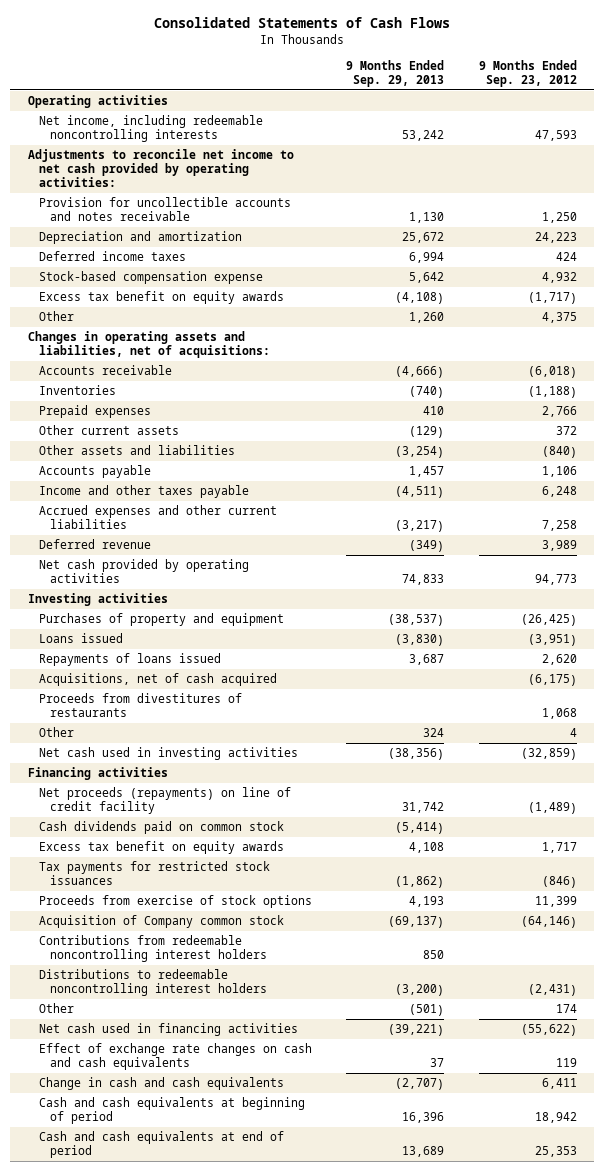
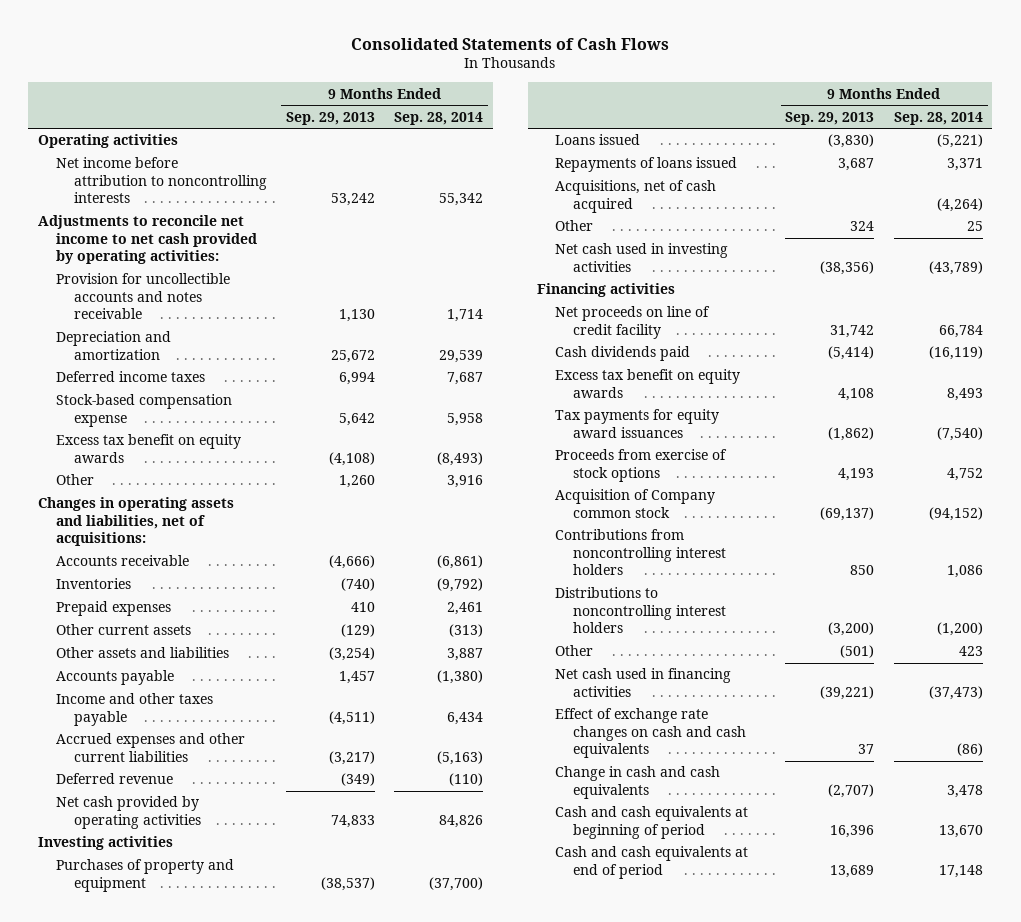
[478,59,577,87] 9 Months Ended Sep. 23, 2012 -> none
none -> [394,111,484,125] Sep. 28, 2014
[38,115,263,142] Net income, including redeemable noncontrolling interests -> [55,157,267,204] Net income before attribution to noncontrolling interests
[38,693,242,717] Proceeds from divestitures of restaurants -> none
[38,787,291,814] Net proceeds (repayments) on line of credit facility -> [555,306,711,339] Net proceeds on line of credit facility
[38,821,284,835] Cash dividends paid on common stock -> [555,346,691,362] Cash dividends paid
[38,861,270,885] Tax payments for restricted stock issuances -> [555,409,720,438] Tax payments for equity award issuances
[38,935,268,962] Contributions from redeemable noncontrolling interest holders -> [555,529,727,576] Contributions from noncontrolling interest holders
[38,969,268,996] Distributions to redeemable noncontrolling interest holders -> [555,587,727,634] Distributions to noncontrolling interest holders

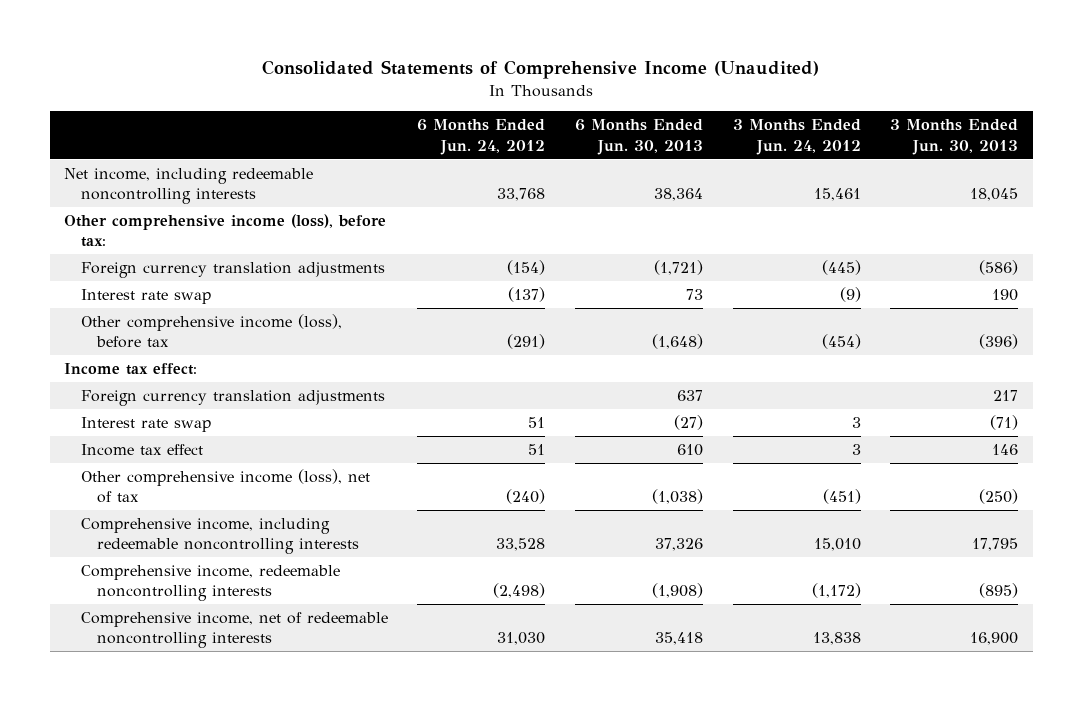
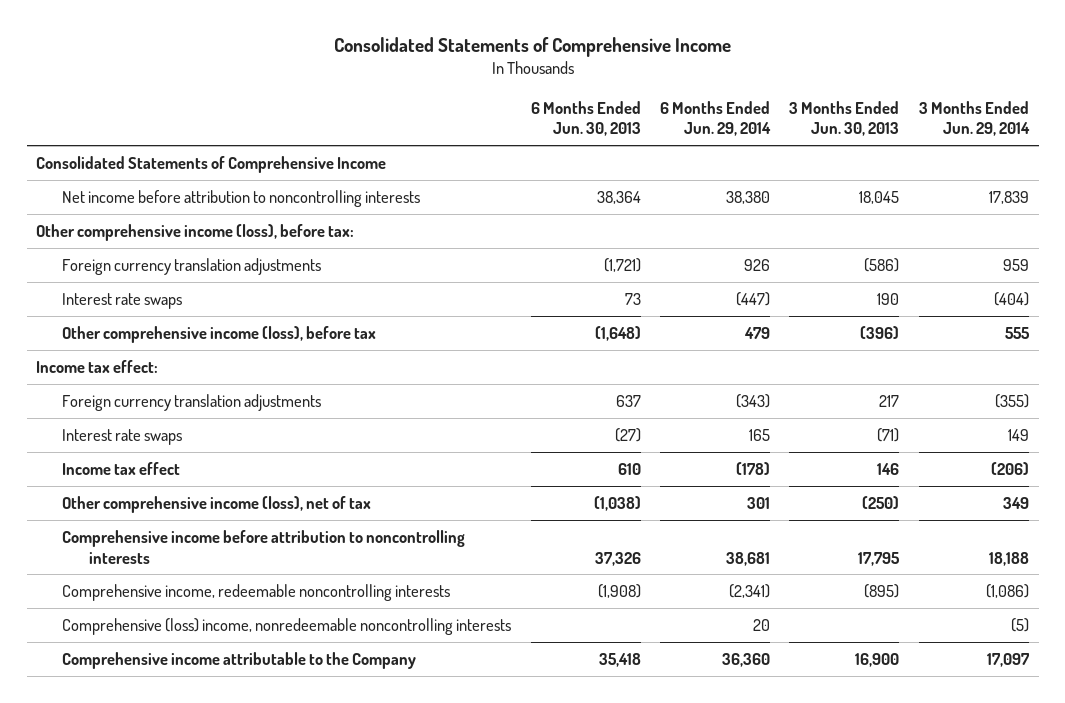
[262,60,820,80] Consolidated Statements of Comprehensive Income (Unaudited) -> [333,37,731,58] Consolidated Statements of Comprehensive Income
[417,119,546,155] 6 Months Ended Jun. 24, 2012 -> none
[732,119,861,155] 3 Months Ended Jun. 24, 2012 -> none
none -> [660,100,772,137] 6 Months Ended Jun. 29, 2014
none -> [918,100,1030,137] 3 Months Ended Jun. 29, 2014
none -> [36,155,387,173] Consolidated Statements of Comprehensive Income
[64,167,314,205] Net income, including redeemable noncontrolling interests -> [62,189,421,207] Net income before attribution to noncontrolling interests
[80,288,211,304] Interest rate swap -> [62,292,183,309] Interest rate swaps
[80,416,211,432] Interest rate swap -> [62,428,183,445] Interest rate swaps
[80,517,360,555] Comprehensive income, including redeemable noncontrolling interests -> [62,529,466,564] Comprehensive income before attribution to noncontrolling interests
none -> [62,617,512,635] Comprehensive (loss) income, nonredeemable noncontrolling interests
[80,611,388,649] Comprehensive income, net of redeemable noncontrolling interests -> [62,651,417,669] Comprehensive income attributable to the Company

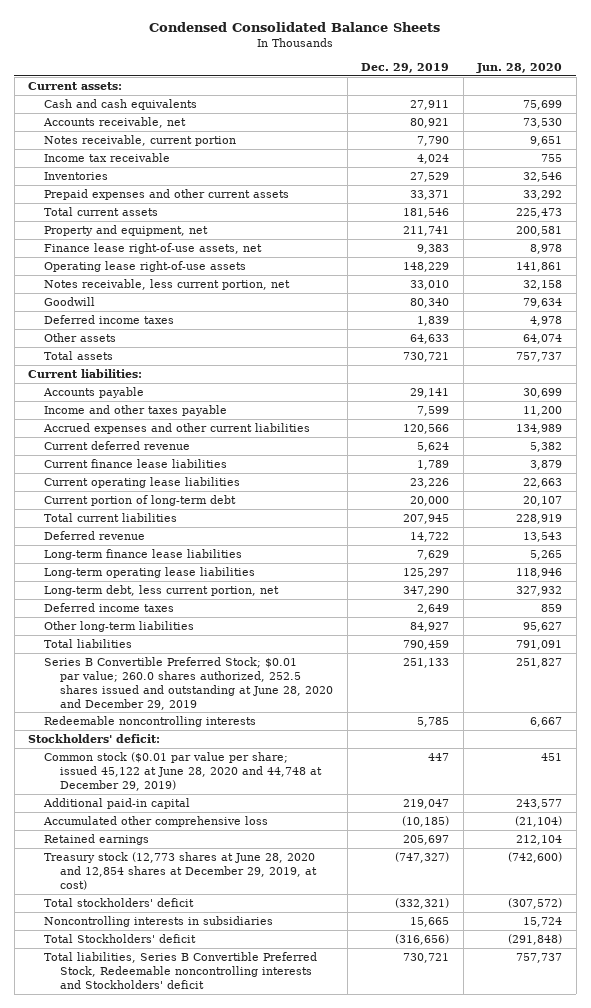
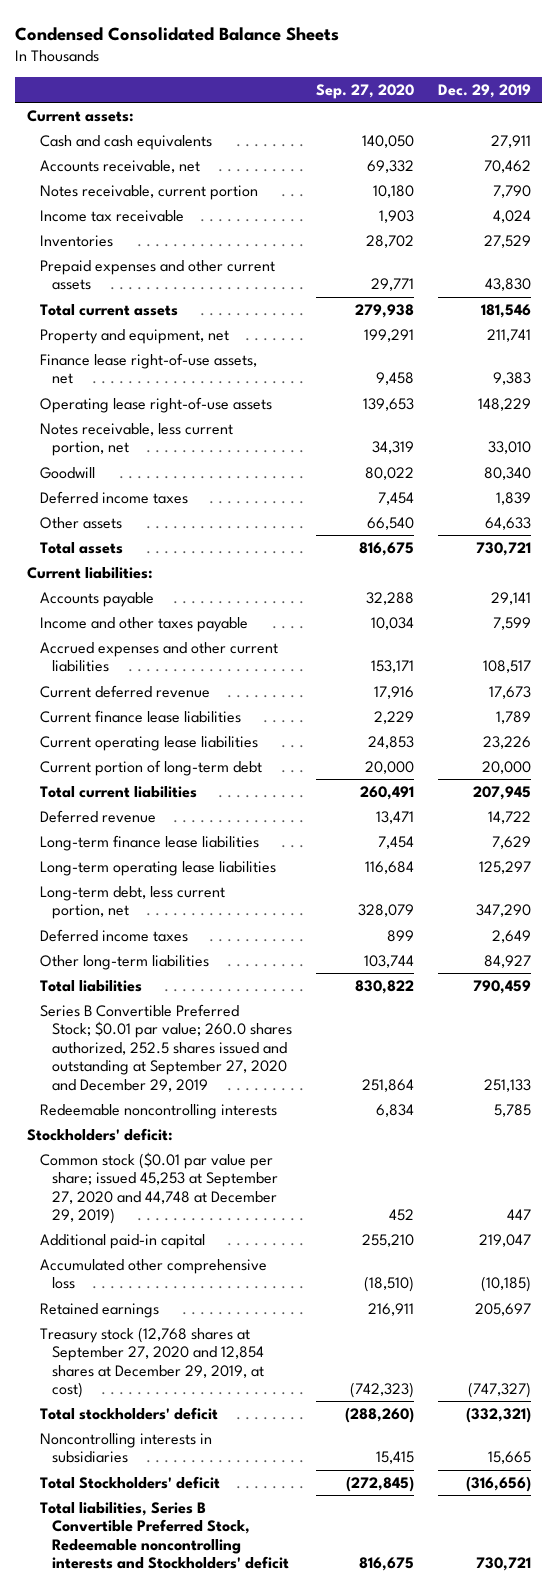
[476,62,563,73] Jun. 28, 2020 -> none
none -> [315,84,414,100] Sep. 27, 2020
[410,117,450,128] 80,921 -> [483,159,531,173] 70,462
[410,189,450,200] 33,371 -> [484,278,531,292] 43,830
[403,423,450,434] 120,566 -> [482,660,531,674] 108,517
[417,441,450,452] 5,624 -> [488,685,531,699] 17,673
[44,656,334,710] Series B Convertible Preferred Stock; $0.01 par value; 260.0 shares authorized, 252.5 shares issued and outstanding at June 28, 2020 and December 29, 2019 -> [39,1003,293,1092] Series B Convertible Preferred Stock; $0.01 par value; 260.0 shares authorized, 252.5 shares issued and outstanding at September 27, 2020 and December 29, 2019
[44,751,323,791] Common stock ($0.01 par value per share; issued 45,122 at June 28, 2020 and 44,748 at December 29, 2019) -> [39,1151,279,1225] Common stock ($0.01 par value per share; issued 45,253 at September 27, 2020 and 44,748 at December 29, 2019)
[44,851,318,890] Treasury stock (12,773 shares at June 28, 2020 and 12,854 shares at December 29, 2019, at cost) -> [39,1326,265,1399] Treasury stock (12,768 shares at September 27, 2020 and 12,854 shares at December 29, 2019, at cost)

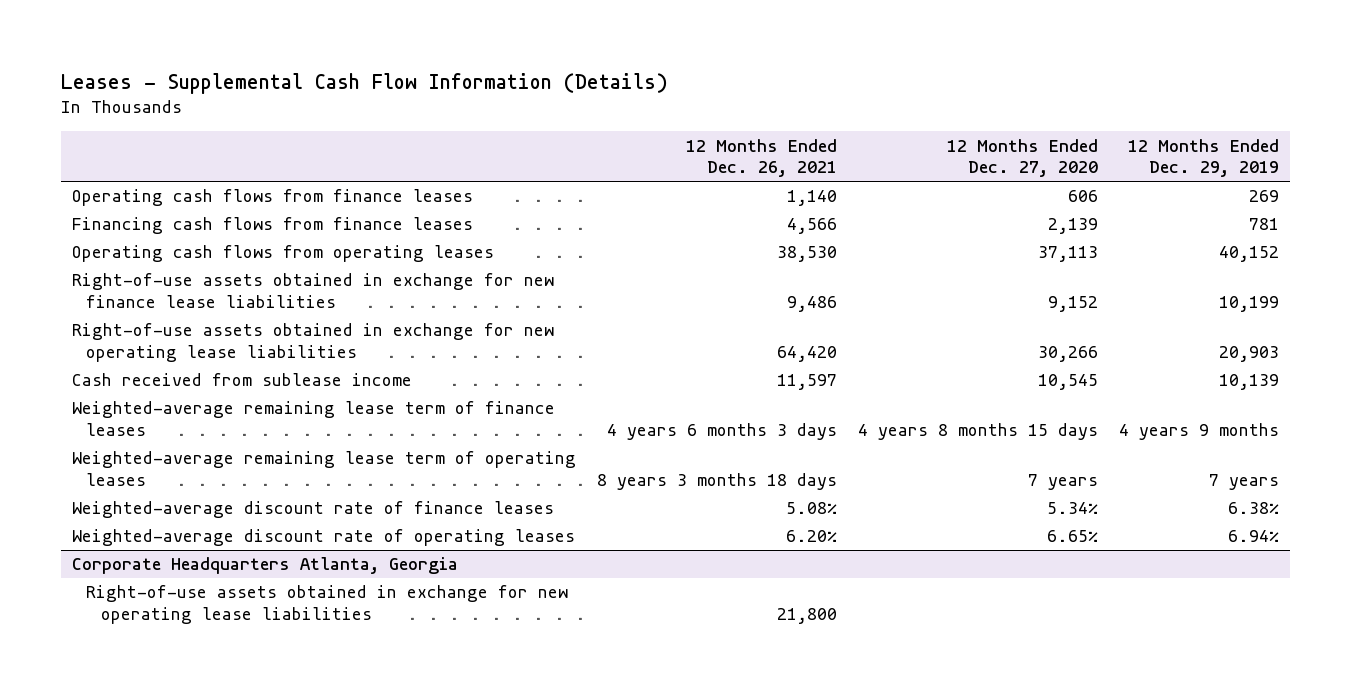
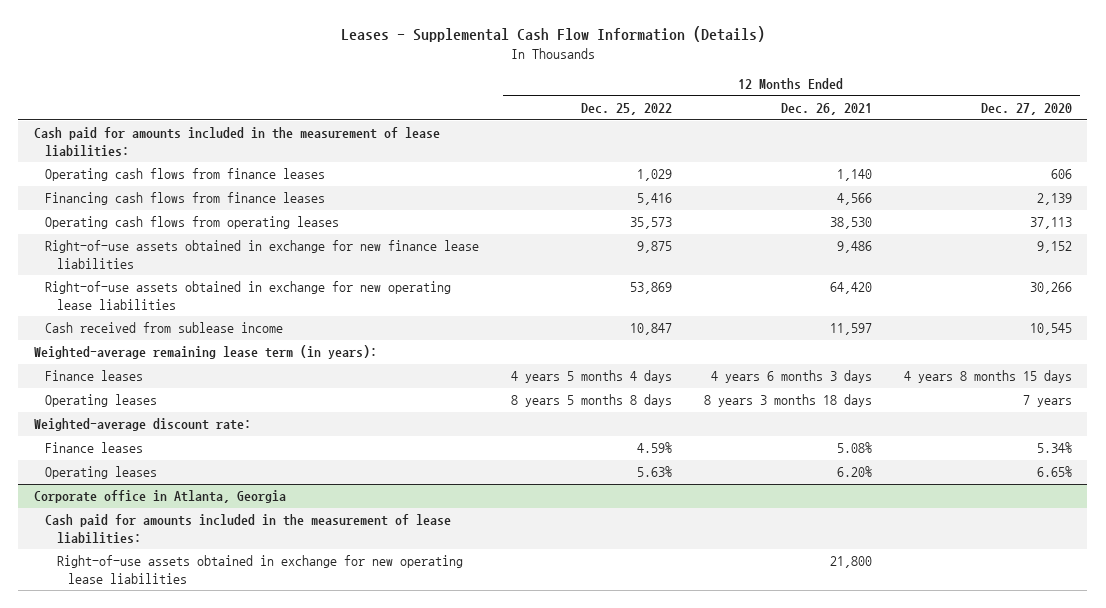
[1128,138,1280,178] 12 Months Ended Dec. 29, 2019 -> none
none -> [581,103,673,116] Dec. 25, 2022
none -> [33,127,440,157] Cash paid for amounts included in the measurement of lease liabilities:
none -> [33,345,377,360] Weighted-average remaining lease term (in years):
[71,401,555,436] Weighted-average remaining lease term of finance leases -> [45,370,144,382] Finance leases
[71,451,576,486] Weighted-average remaining lease term of operating leases -> [45,394,158,408] Operating leases
none -> [33,418,251,432] Weighted-average discount rate:
[71,501,554,519] Weighted-average discount rate of finance leases -> [45,442,144,454] Finance leases
[71,529,575,547] Weighted-average discount rate of operating leases -> [45,466,158,480] Operating leases
[71,557,458,575] Corporate Headquarters Atlanta, Georgia -> [33,490,286,504] Corporate office in Atlanta, Georgia
none -> [45,514,452,544] Cash paid for amounts included in the measurement of lease liabilities:

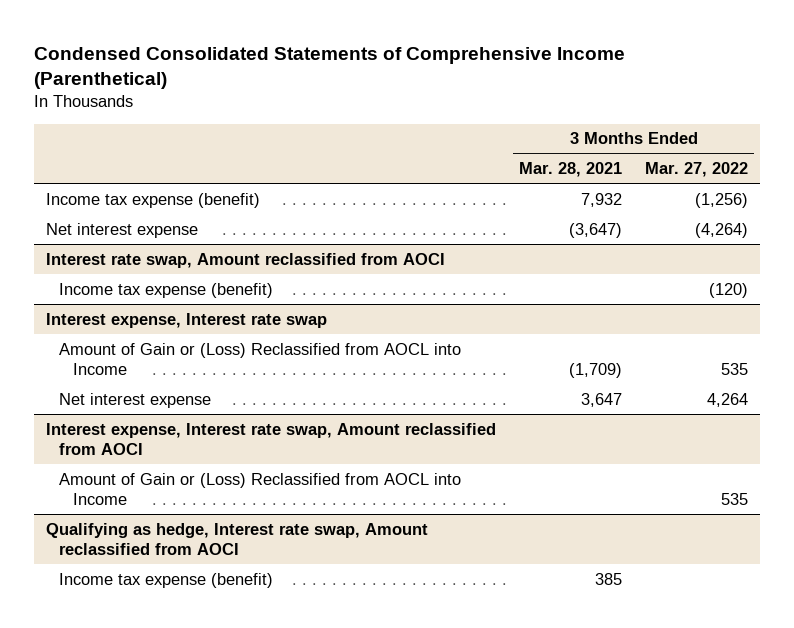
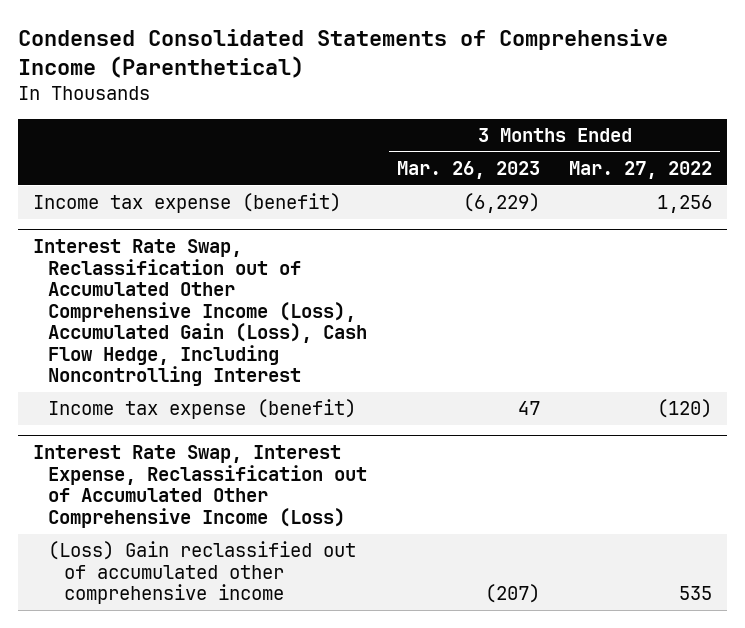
[518,161,622,177] Mar. 28, 2021 -> none
none -> [396,160,540,179] Mar. 26, 2023
[45,222,198,238] Net interest expense -> none
[45,252,445,268] Interest rate swap, Amount reclassified from AOCI -> none
[695,192,749,208] (1,256) -> [657,195,713,214] 1,256
none -> [32,239,368,387] Interest Rate Swap, Reclassification out of Accumulated Other Comprehensive Income (Loss), Accumulated Gain (Loss), Cash Flow Hedge, Including Noncontrolling Interest
[45,312,327,328] Interest expense, Interest rate swap -> none
[59,392,212,408] Net interest expense -> none
[45,422,496,455] Interest expense, Interest rate swap, Amount reclassified from AOCI -> none
[59,472,462,505] Amount of Gain or (Loss) Reclassified from AOCL into Income -> none
[45,522,428,555] Qualifying as hedge, Interest rate swap, Amount reclassified from AOCI -> none
[59,572,274,588] Income tax expense (benefit) -> none
none -> [32,445,368,528] Interest Rate Swap, Interest Expense, Reclassification out of Accumulated Other Comprehensive Income (Loss)
[59,342,462,375] Amount of Gain or (Loss) Reclassified from AOCL into Income -> [48,541,357,605] (Loss) Gain reclassified out of accumulated other comprehensive income

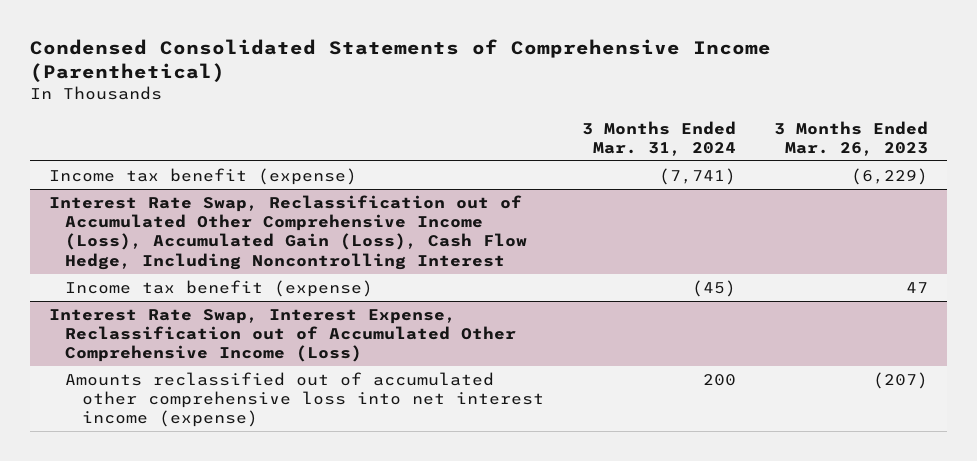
[569,160,713,179] Mar. 27, 2022 -> none
none -> [581,120,736,156] 3 Months Ended Mar. 31, 2024
[32,193,341,214] Income tax expense (benefit) -> [48,167,357,185] Income tax benefit (expense)
[48,399,357,420] Income tax expense (benefit) -> [65,279,374,297] Income tax benefit (expense)
[48,541,357,605] (Loss) Gain reclassified out of accumulated other comprehensive income -> [65,371,544,428] Amounts reclassified out of accumulated other comprehensive loss into net interest income (expense)

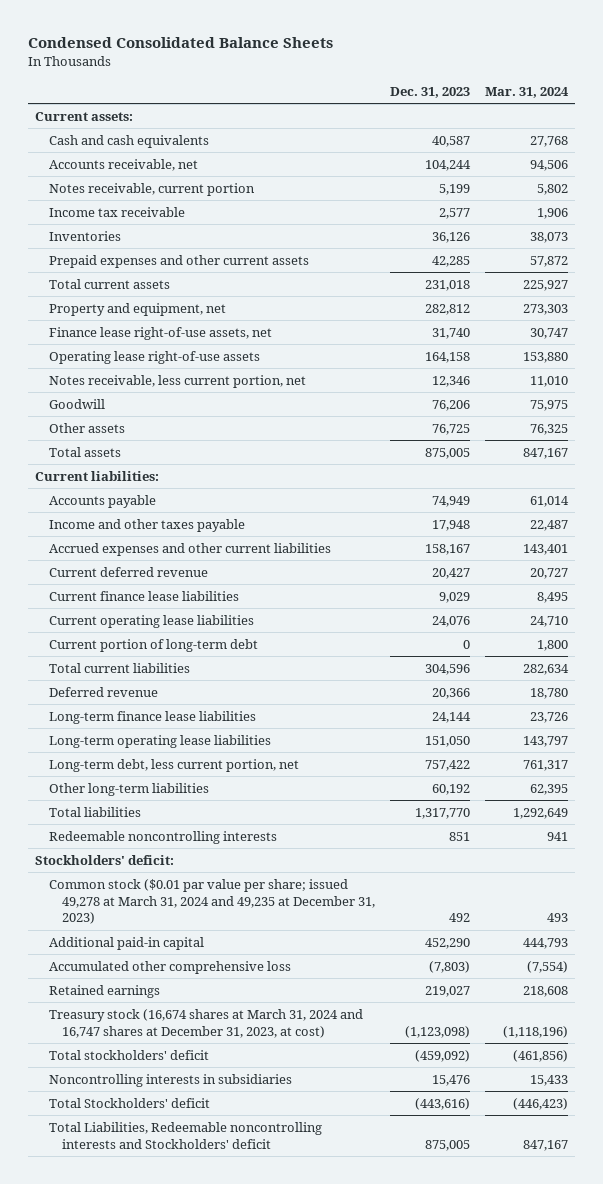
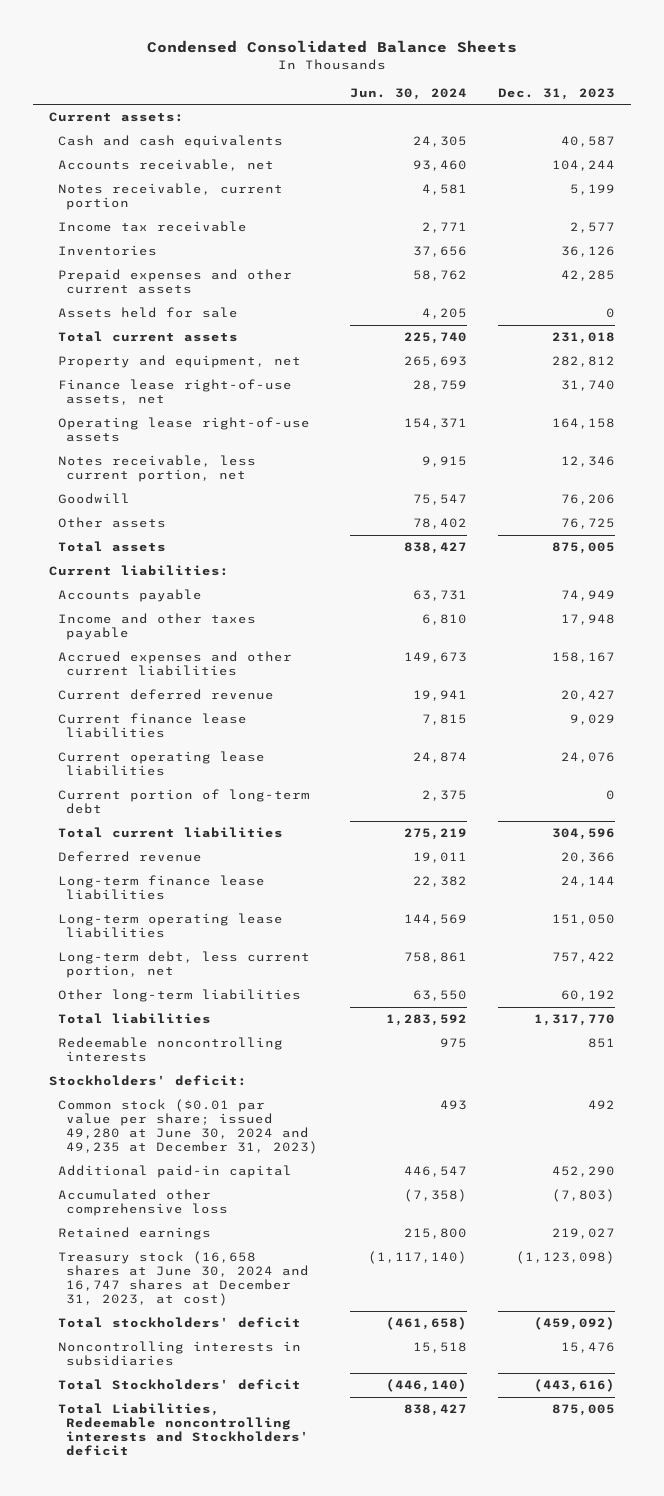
[484,87,569,99] Mar. 31, 2024 -> none
none -> [349,87,467,100] Jun. 30, 2024
none -> [57,307,238,319] Assets held for sale
[48,878,375,925] Common stock ($0.01 par value per share; issued 49,278 at March 31, 2024 and 49,235 at December 31, 2023) -> [57,1099,319,1155] Common stock ($0.01 par value per share; issued 49,280 at June 30, 2024 and 49,235 at December 31, 2023)
[48,1008,363,1038] Treasury stock (16,674 shares at March 31, 2024 and 16,747 shares at December 31, 2023, at cost) -> [57,1251,310,1307] Treasury stock (16,658 shares at June 30, 2024 and 16,747 shares at December 31, 2023, at cost)

